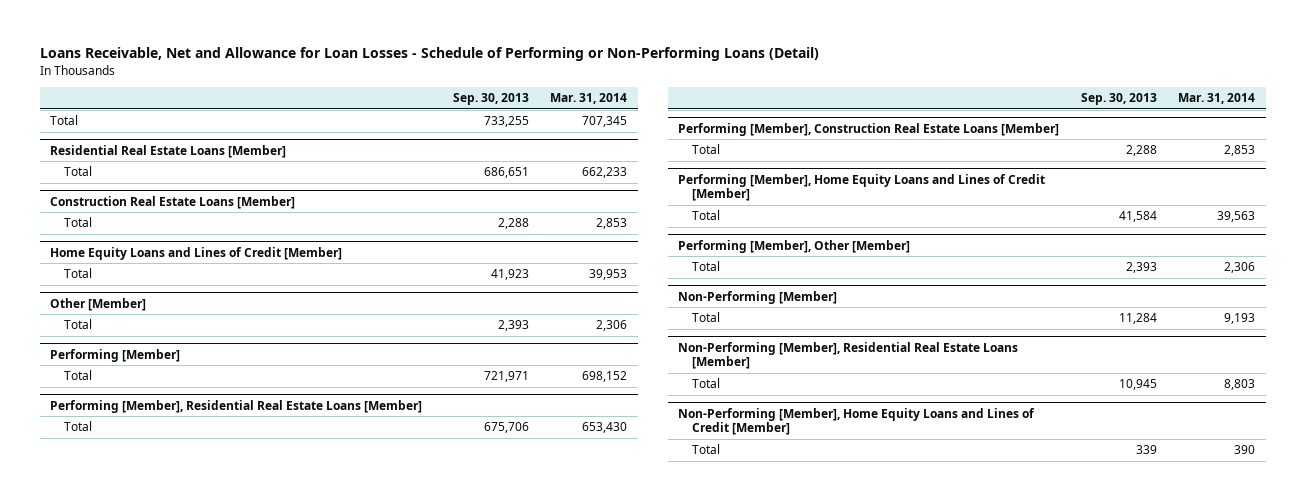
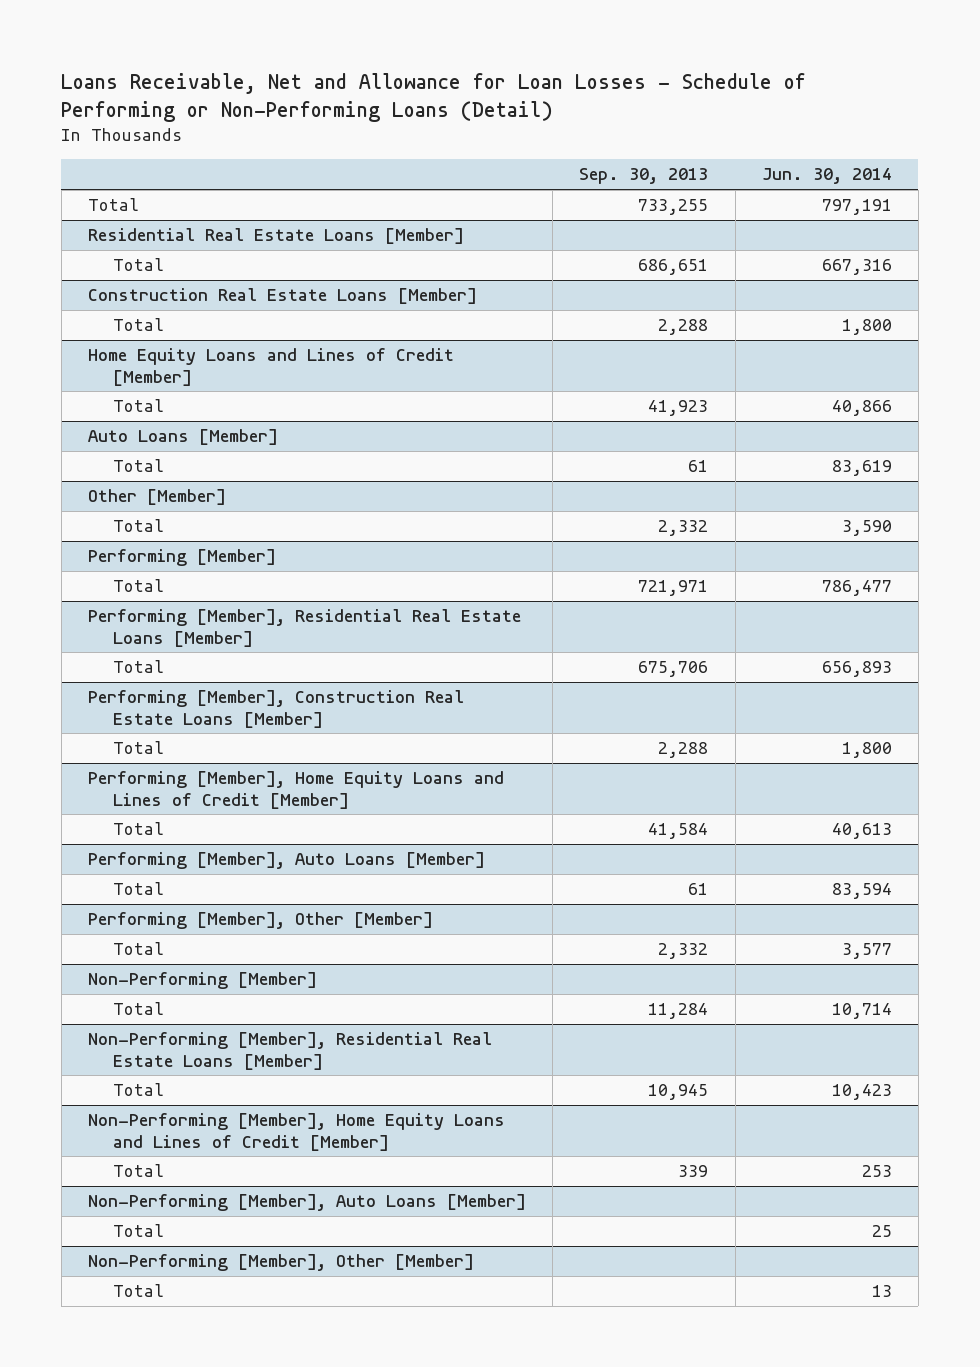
[549,93,627,105] Mar. 31, 2014 -> none
none -> [761,168,892,185] Jun. 30, 2014
none -> [87,429,278,446] Auto Loans [Member]
none -> [113,459,165,473] Total
[497,320,529,332] 2,393 -> [658,520,709,537] 2,332
none -> [87,852,485,870] Performing [Member], Auto Loans [Member]
none -> [113,882,165,896] Total
[1125,262,1157,274] 2,393 -> [658,943,709,960] 2,332
none -> [87,1194,526,1212] Non-Performing [Member], Auto Loans [Member]
none -> [113,1224,165,1238] Total
none -> [87,1254,474,1272] Non-Performing [Member], Other [Member]
none -> [113,1284,165,1298] Total

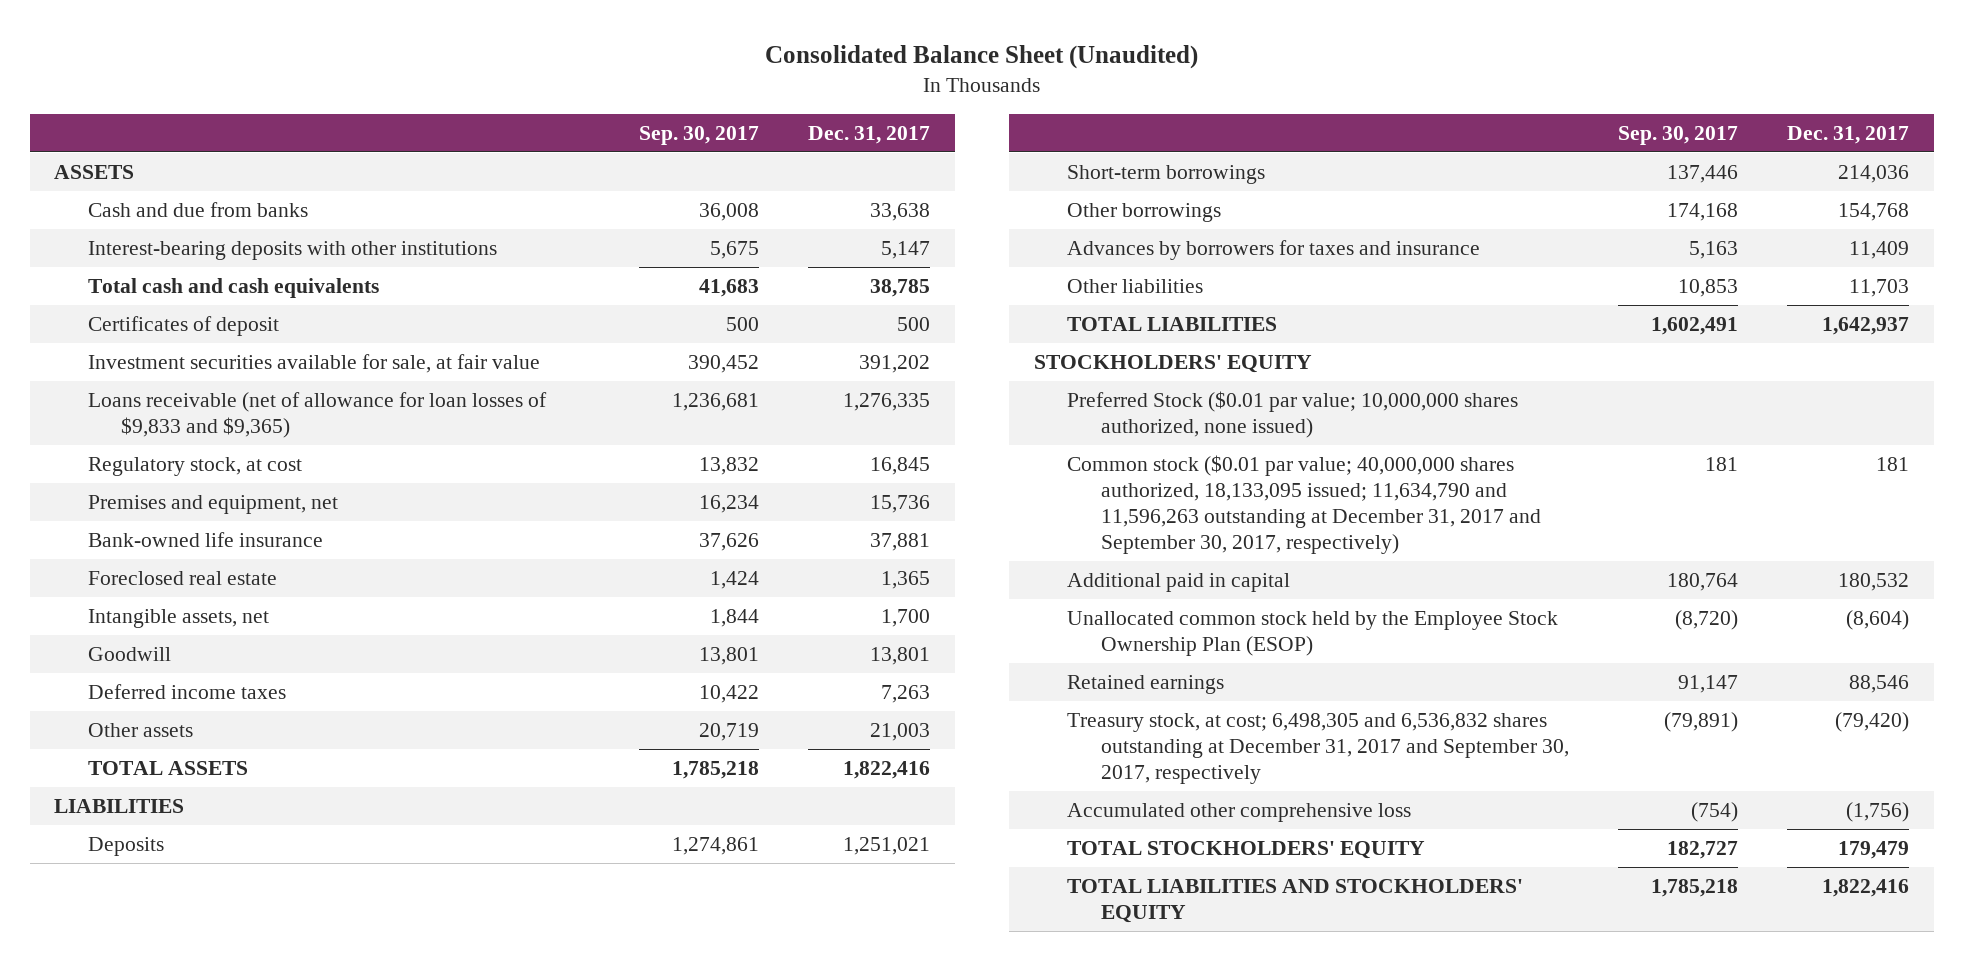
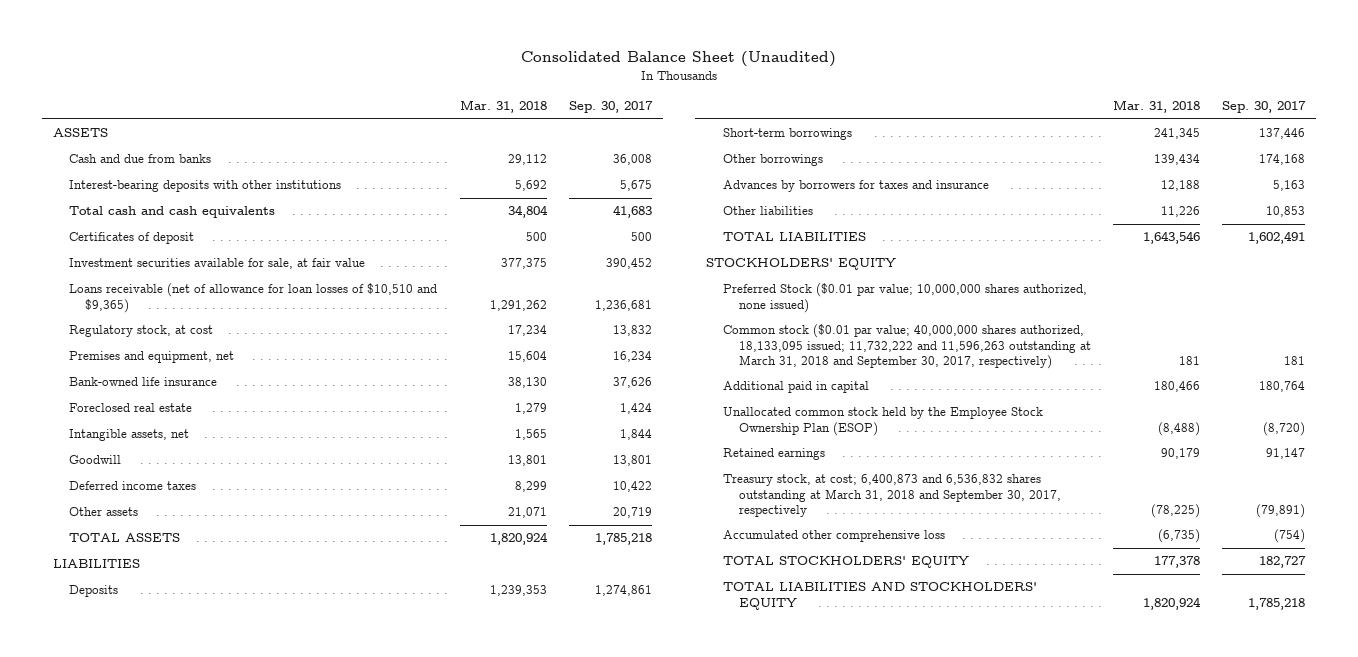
[808,125,931,144] Dec. 31, 2017 -> none
none -> [459,100,547,114] Mar. 31, 2018
[87,391,547,438] Loans receivable (net of allowance for loan losses of $9,833 and $9,365) -> [69,283,438,313] Loans receivable (net of allowance for loan losses of $10,510 and $9,365)
[1067,454,1541,554] Common stock ($0.01 par value; 40,000,000 shares authorized, 18,133,095 issued; 11,634,790 and 11,596,263 outstanding at December 31, 2017 and September 30, 2017, respectively) -> [722,324,1091,369] Common stock ($0.01 par value; 40,000,000 shares authorized, 18,133,095 issued; 11,732,222 and 11,596,263 outstanding at March 31, 2018 and September 30, 2017, respectively)
[1067,712,1569,784] Treasury stock, at cost; 6,498,305 and 6,536,832 shares outstanding at December 31, 2017 and September 30, 2017, respectively -> [722,474,1061,517] Treasury stock, at cost; 6,400,873 and 6,536,832 shares outstanding at March 31, 2018 and September 30, 2017, respectively

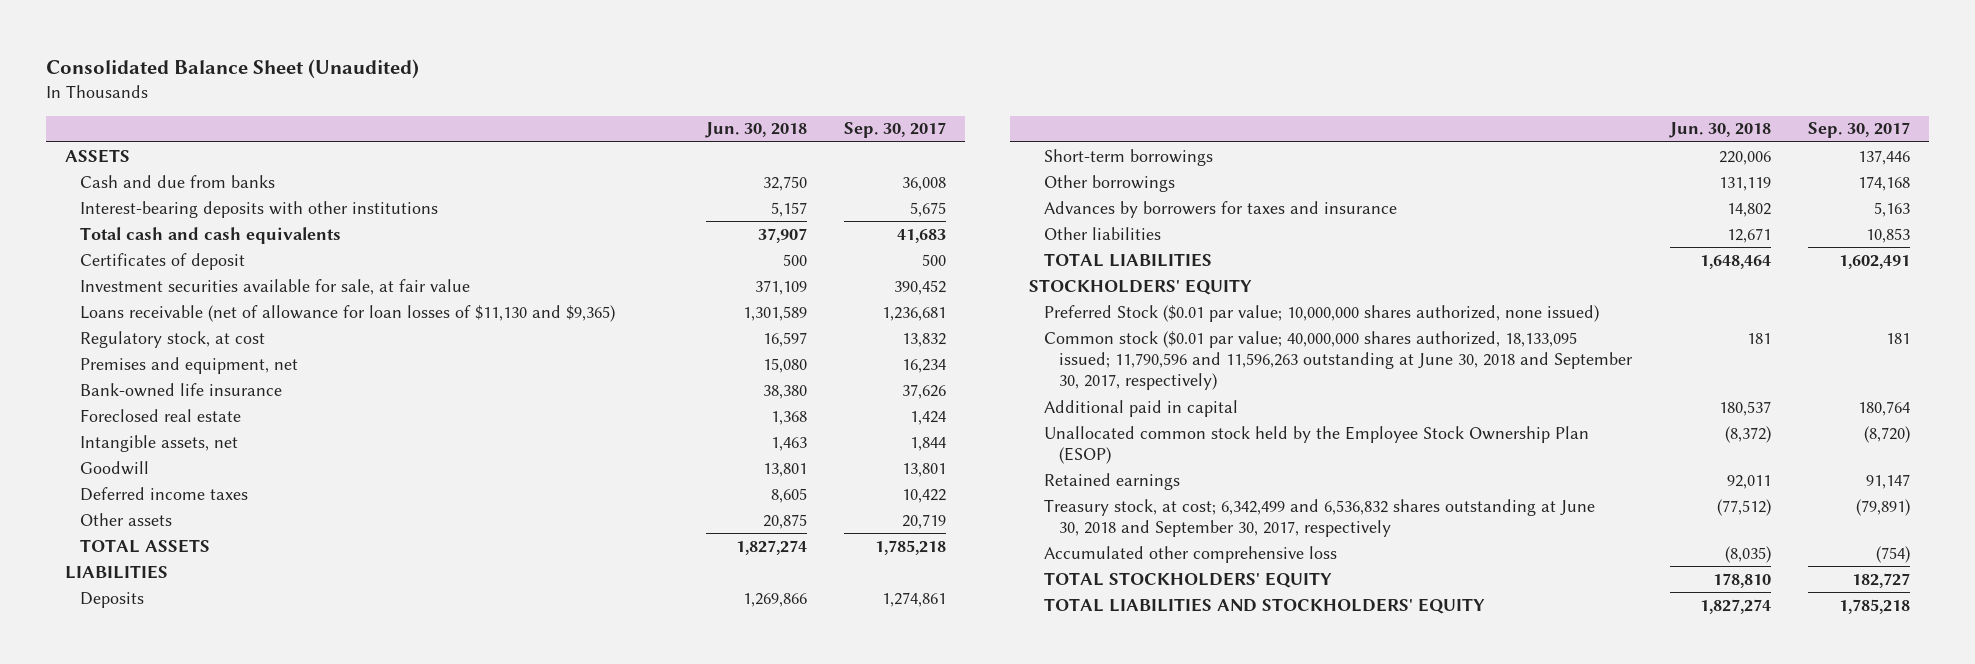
[459,100,547,114] Mar. 31, 2018 -> none
none -> [704,122,807,139] Jun. 30, 2018
[69,283,438,313] Loans receivable (net of allowance for loan losses of $10,510 and $9,365) -> [79,304,615,322] Loans receivable (net of allowance for loan losses of $11,130 and $9,365)
[722,324,1091,369] Common stock ($0.01 par value; 40,000,000 shares authorized, 18,133,095 issued; 11,732,222 and 11,596,263 outstanding at March 31, 2018 and September 30, 2017, respectively) -> [1043,330,1633,391] Common stock ($0.01 par value; 40,000,000 shares authorized, 18,133,095 issued; 11,790,596 and 11,596,263 outstanding at June 30, 2018 and September 30, 2017, respectively)
[722,474,1061,517] Treasury stock, at cost; 6,400,873 and 6,536,832 shares outstanding at March 31, 2018 and September 30, 2017, respectively -> [1043,498,1595,538] Treasury stock, at cost; 6,342,499 and 6,536,832 shares outstanding at June 30, 2018 and September 30, 2017, respectively

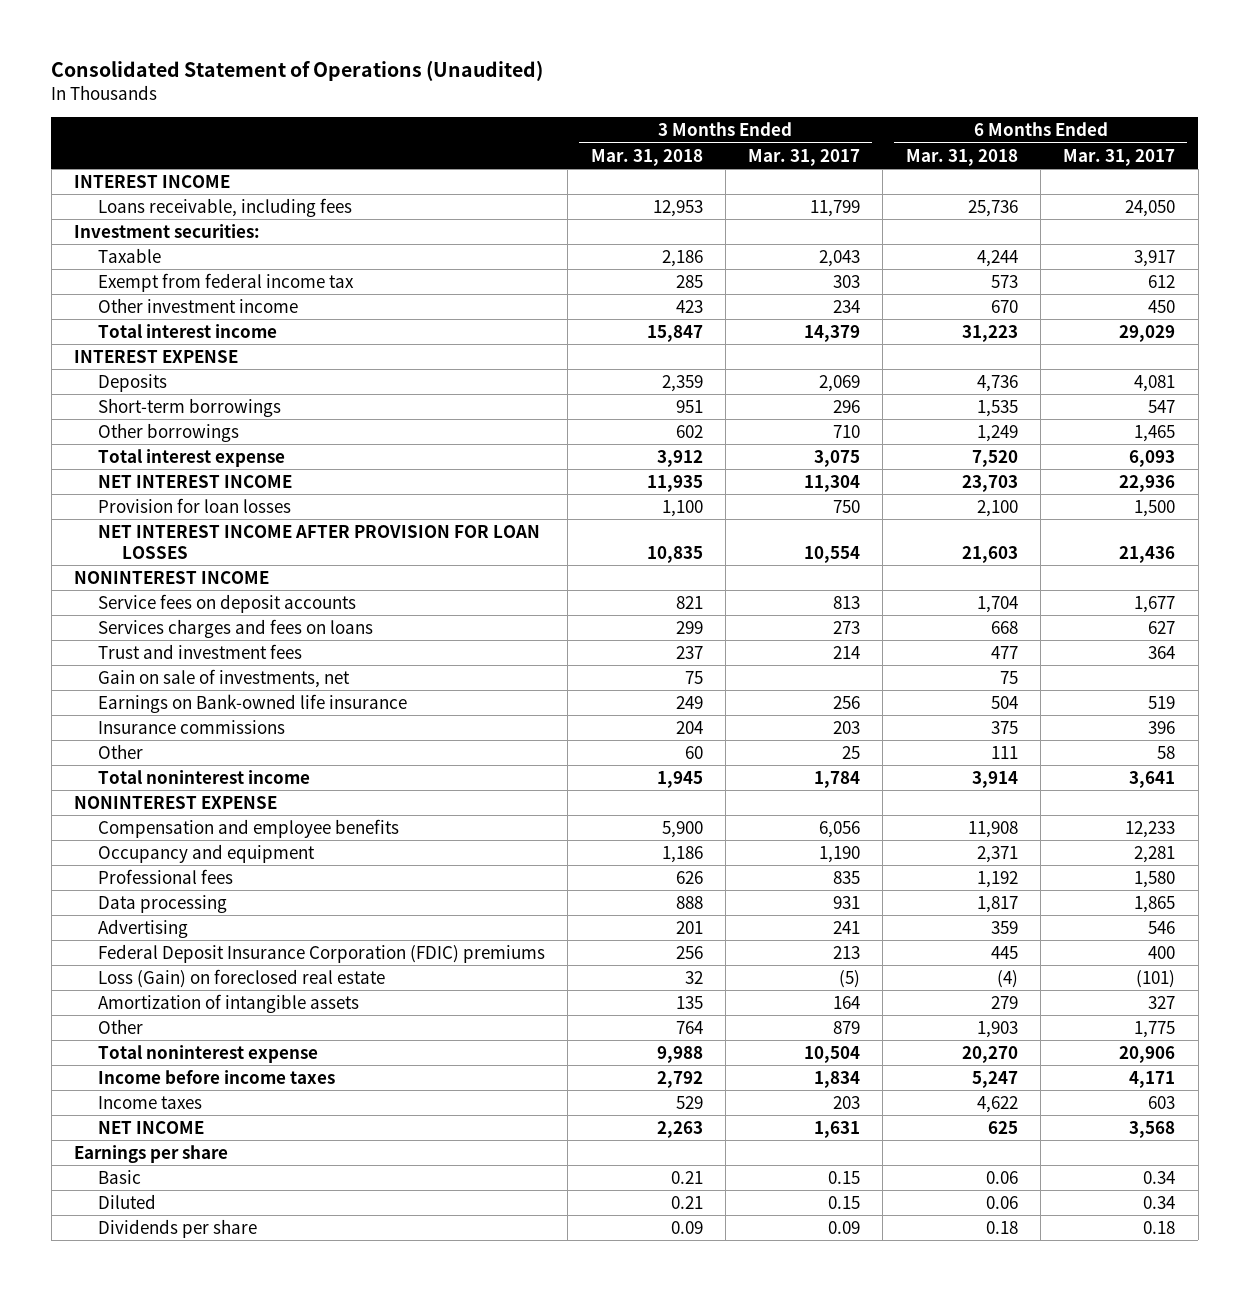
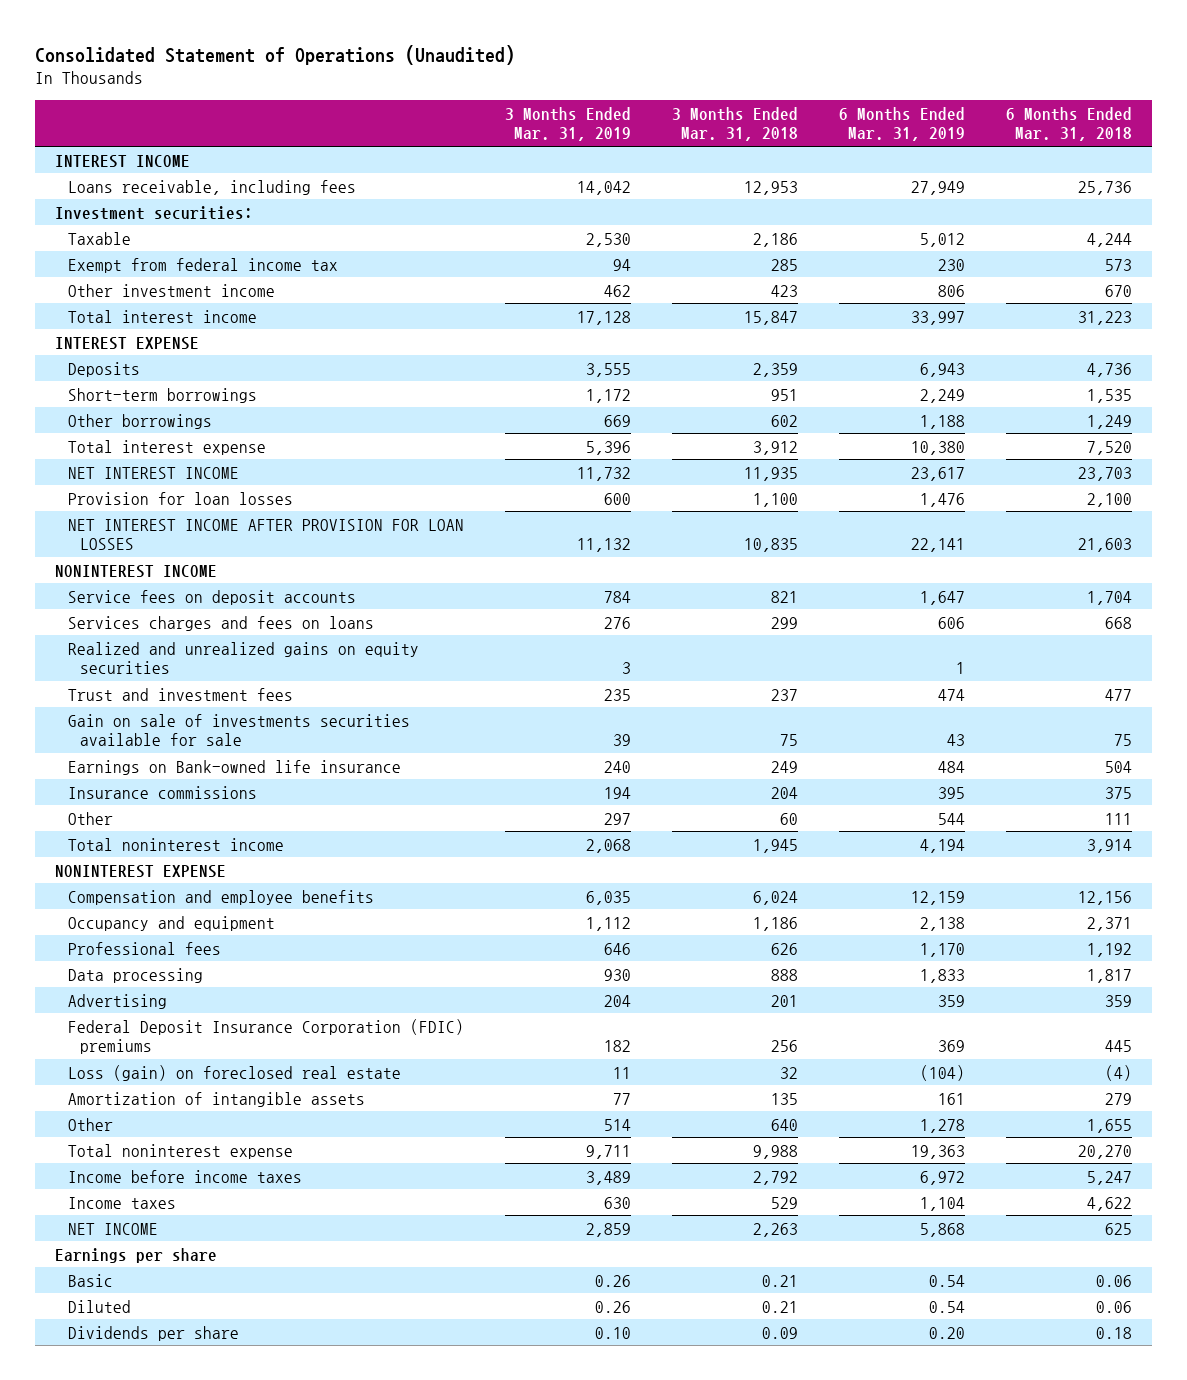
[748,148,861,166] Mar. 31, 2017 -> none
[1063,148,1176,166] Mar. 31, 2017 -> none
none -> [504,106,631,142] 3 Months Ended Mar. 31, 2019
none -> [838,106,965,142] 6 Months Ended Mar. 31, 2019
none -> [67,641,419,675] Realized and unrealized gains on equity securities
[98,668,351,688] Gain on sale of investments, net -> [67,713,410,747] Gain on sale of investments securities available for sale
[661,820,703,838] 5,900 -> [752,890,798,905] 6,024
[967,820,1018,838] 11,908 -> [1077,890,1132,905] 12,156
[98,968,386,988] Loss (Gain) on foreclosed real estate -> [67,1064,401,1081] Loss (gain) on foreclosed real estate
[675,1020,703,1034] 764 -> [770,1118,798,1131] 640
[976,1020,1018,1038] 1,903 -> [1086,1118,1132,1133] 1,655

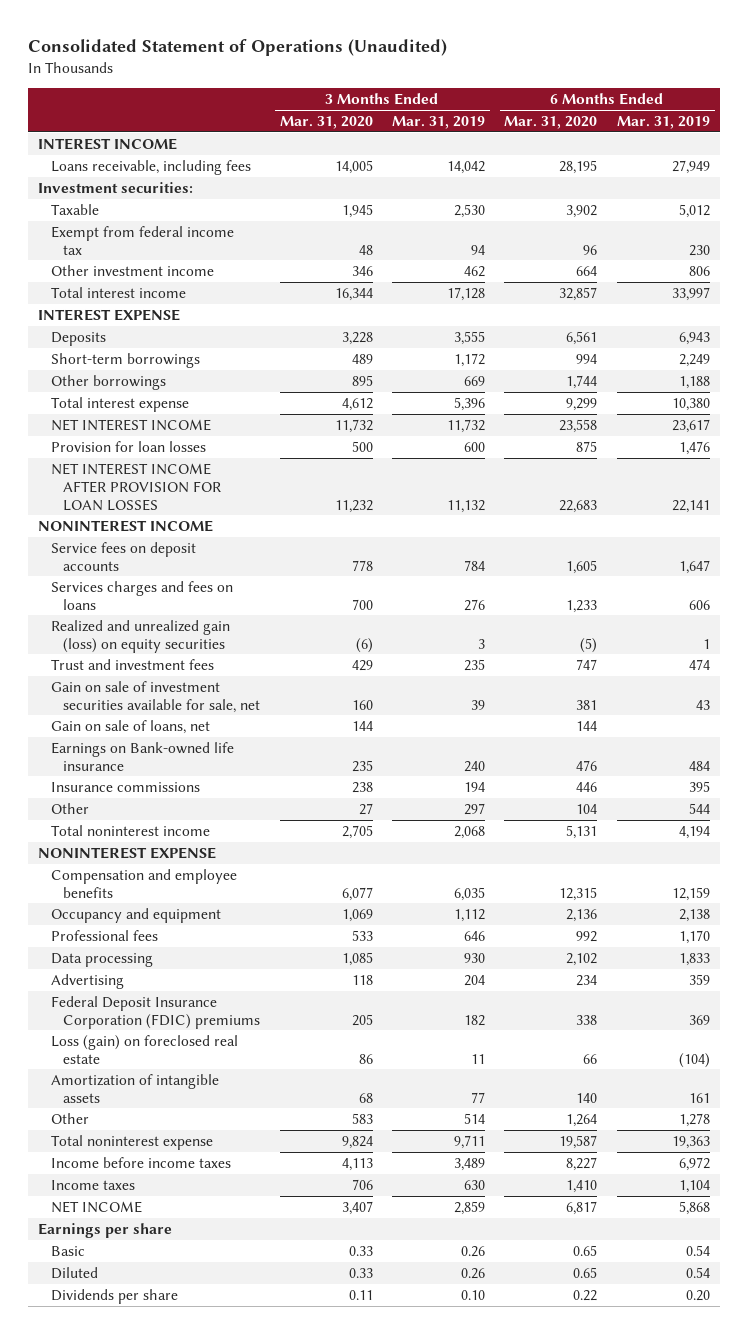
[671,106,798,142] 3 Months Ended Mar. 31, 2018 -> none
[1005,106,1132,142] 6 Months Ended Mar. 31, 2018 -> none
none -> [279,115,373,129] Mar. 31, 2020
none -> [504,115,598,129] Mar. 31, 2020
[67,641,419,675] Realized and unrealized gains on equity securities -> [50,619,230,653] Realized and unrealized gain (loss) on equity securities
[67,713,410,747] Gain on sale of investments securities available for sale -> [50,680,261,713] Gain on sale of investment securities available for sale, net
none -> [50,719,210,734] Gain on sale of loans, net

